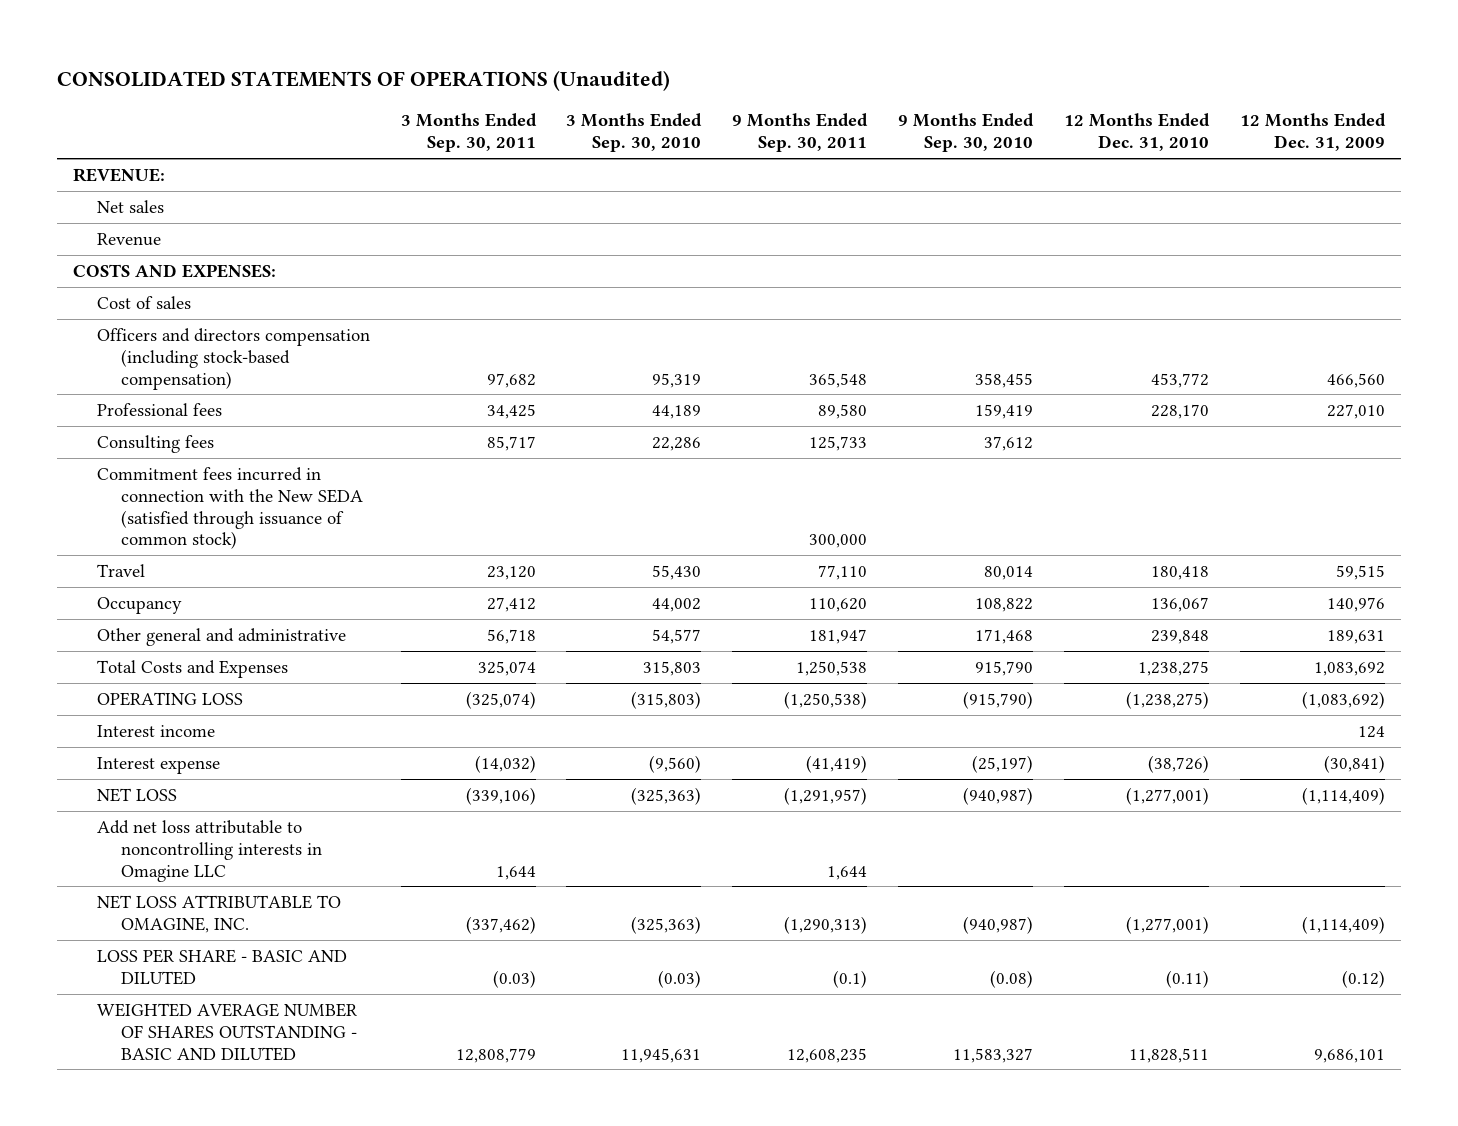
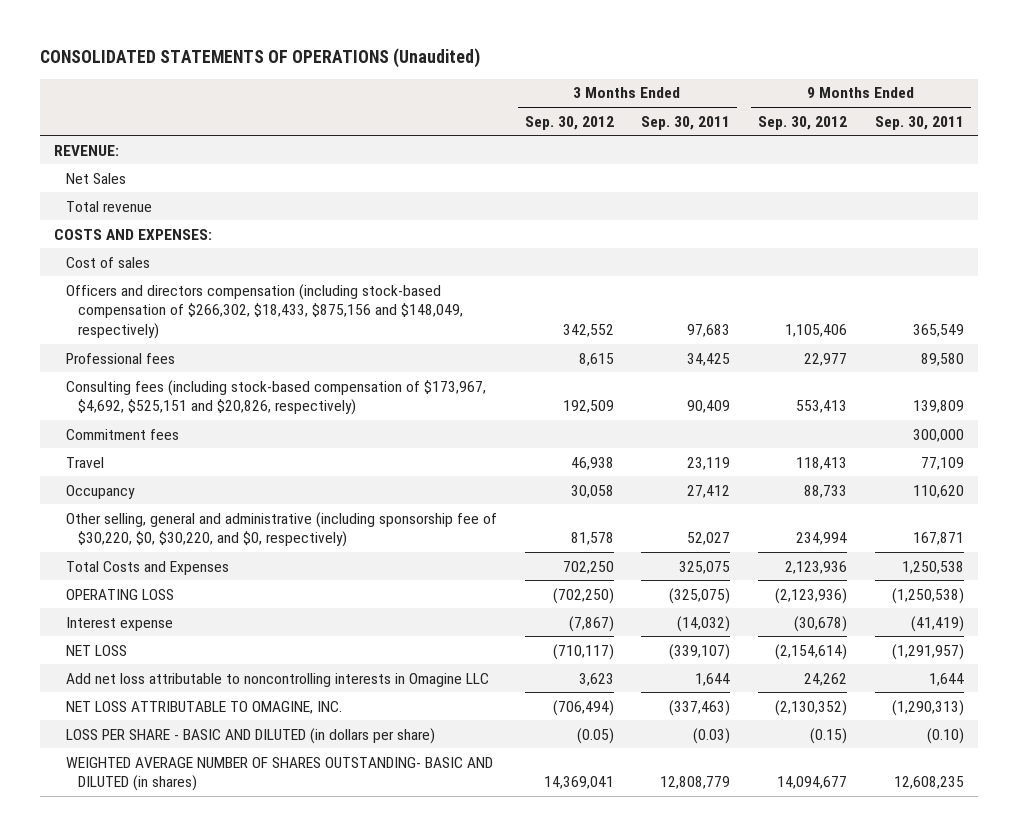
[566,113,703,153] 3 Months Ended Sep. 30, 2010 -> none
[898,113,1035,153] 9 Months Ended Sep. 30, 2010 -> none
[1064,113,1211,152] 12 Months Ended Dec. 31, 2010 -> none
[1240,113,1387,152] 12 Months Ended Dec. 31, 2009 -> none
none -> [524,115,614,130] Sep. 30, 2012
none -> [758,115,848,130] Sep. 30, 2012
[96,199,164,213] Net sales -> [65,172,126,184] Net Sales
[96,232,161,246] Revenue -> [65,200,152,212] Total revenue
[96,327,370,390] Officers and directors compensation (including stock-based compensation) -> [65,283,463,339] Officers and directors compensation (including stock-based compensation of $266,302, $18,433, $875,156 and $148,049, respectively)
[486,372,536,388] 97,682 -> [687,323,731,337] 97,683
[809,372,868,388] 365,548 -> [912,323,964,337] 365,549
[96,434,214,453] Consulting fees -> none
[96,466,363,550] Commitment fees incurred in connection with the New SEDA (satisfied through issuance of common stock) -> none
none -> [65,379,486,416] Consulting fees (including stock-based compensation of $173,967, $4,692, $525,151 and $20,826, respectively)
none -> [65,428,179,440] Commitment fees
[486,565,536,580] 23,120 -> [687,456,731,470] 23,119
[818,564,868,580] 77,110 -> [920,456,964,470] 77,109
[96,627,346,646] Other general and administrative -> none
[96,724,215,737] Interest income -> none
none -> [65,511,497,548] Other selling, general and administrative (including sponsorship fee of $30,220, $0, $30,220, and $0, respectively)
[477,660,536,676] 325,074 -> [679,560,731,574] 325,075
[465,690,536,709] (325,074) -> [669,587,731,604] (325,075)
[465,786,536,805] (339,106) -> [669,643,731,660] (339,107)
[465,915,536,934] (337,462) -> [669,699,731,716] (337,463)
[96,948,347,985] LOSS PER SHARE - BASIC AND DILUTED -> [65,727,435,744] LOSS PER SHARE - BASIC AND DILUTED (in dollars per share)
[833,969,868,988] (0.1) -> [926,727,964,744] (0.10)
[96,1002,357,1061] WEIGHTED AVERAGE NUMBER OF SHARES OUTSTANDING - BASIC AND DILUTED -> [65,756,493,792] WEIGHTED AVERAGE NUMBER OF SHARES OUTSTANDING- BASIC AND DILUTED (in shares)

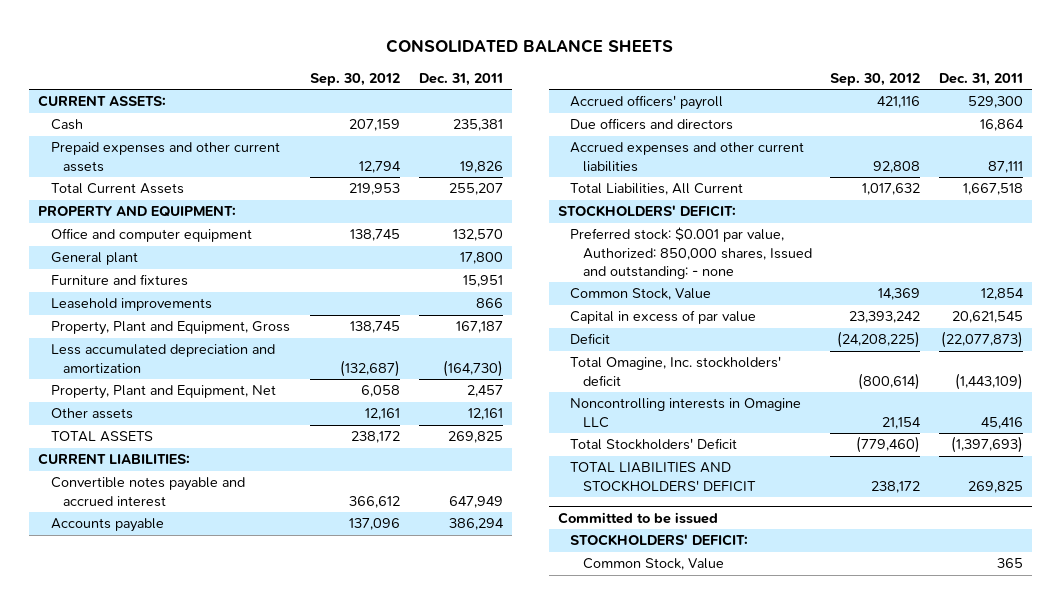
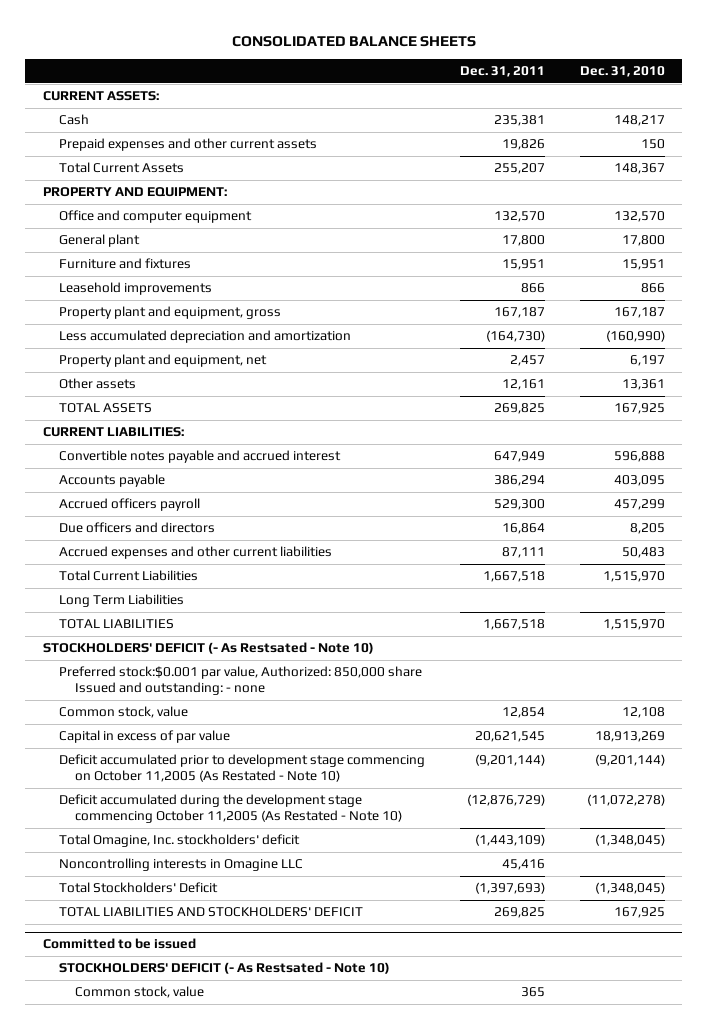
[310,72,401,86] Sep. 30, 2012 -> none
none -> [579,66,665,78] Dec. 31, 2010
[50,321,290,336] Property, Plant and Equipment, Gross -> [58,306,281,320] Property plant and equipment, gross
[50,385,276,400] Property, Plant and Equipment, Net -> [58,354,267,368] Property plant and equipment, net
[570,95,724,111] Accrued officers' payroll -> [58,498,200,512] Accrued officers payroll
[558,205,737,218] STOCKHOLDERS' DEFICIT: -> none
[570,183,744,196] Total Liabilities, All Current -> [58,570,198,582] Total Current Liabilities
none -> [58,594,184,608] Long Term Liabilities
none -> [58,619,174,630] TOTAL LIABILITIES
none -> [42,642,374,655] STOCKHOLDERS' DEFICIT (- As Restsated - Note 10)
[570,227,812,279] Preferred stock: $0.001 par value, Authorized: 850,000 shares, Issued and outstanding: - none -> [58,666,422,696] Preferred stock:$0.001 par value, Authorized: 850,000 share Issued and outstanding: - none
[570,288,712,301] Common Stock, Value -> [58,706,188,719] Common stock, value
[570,333,611,345] Deficit -> none
none -> [58,754,425,783] Deficit accumulated prior to development stage commencing on October 11,2005 (As Restated - Note 10)
none -> [58,794,402,824] Deficit accumulated during the development stage commencing October 11,2005 (As Restated - Note 10)
[570,534,749,547] STOCKHOLDERS' DEFICIT: -> none
none -> [58,962,390,975] STOCKHOLDERS' DEFICIT (- As Restsated - Note 10)
[582,558,724,571] Common Stock, Value -> [74,986,204,999] Common stock, value

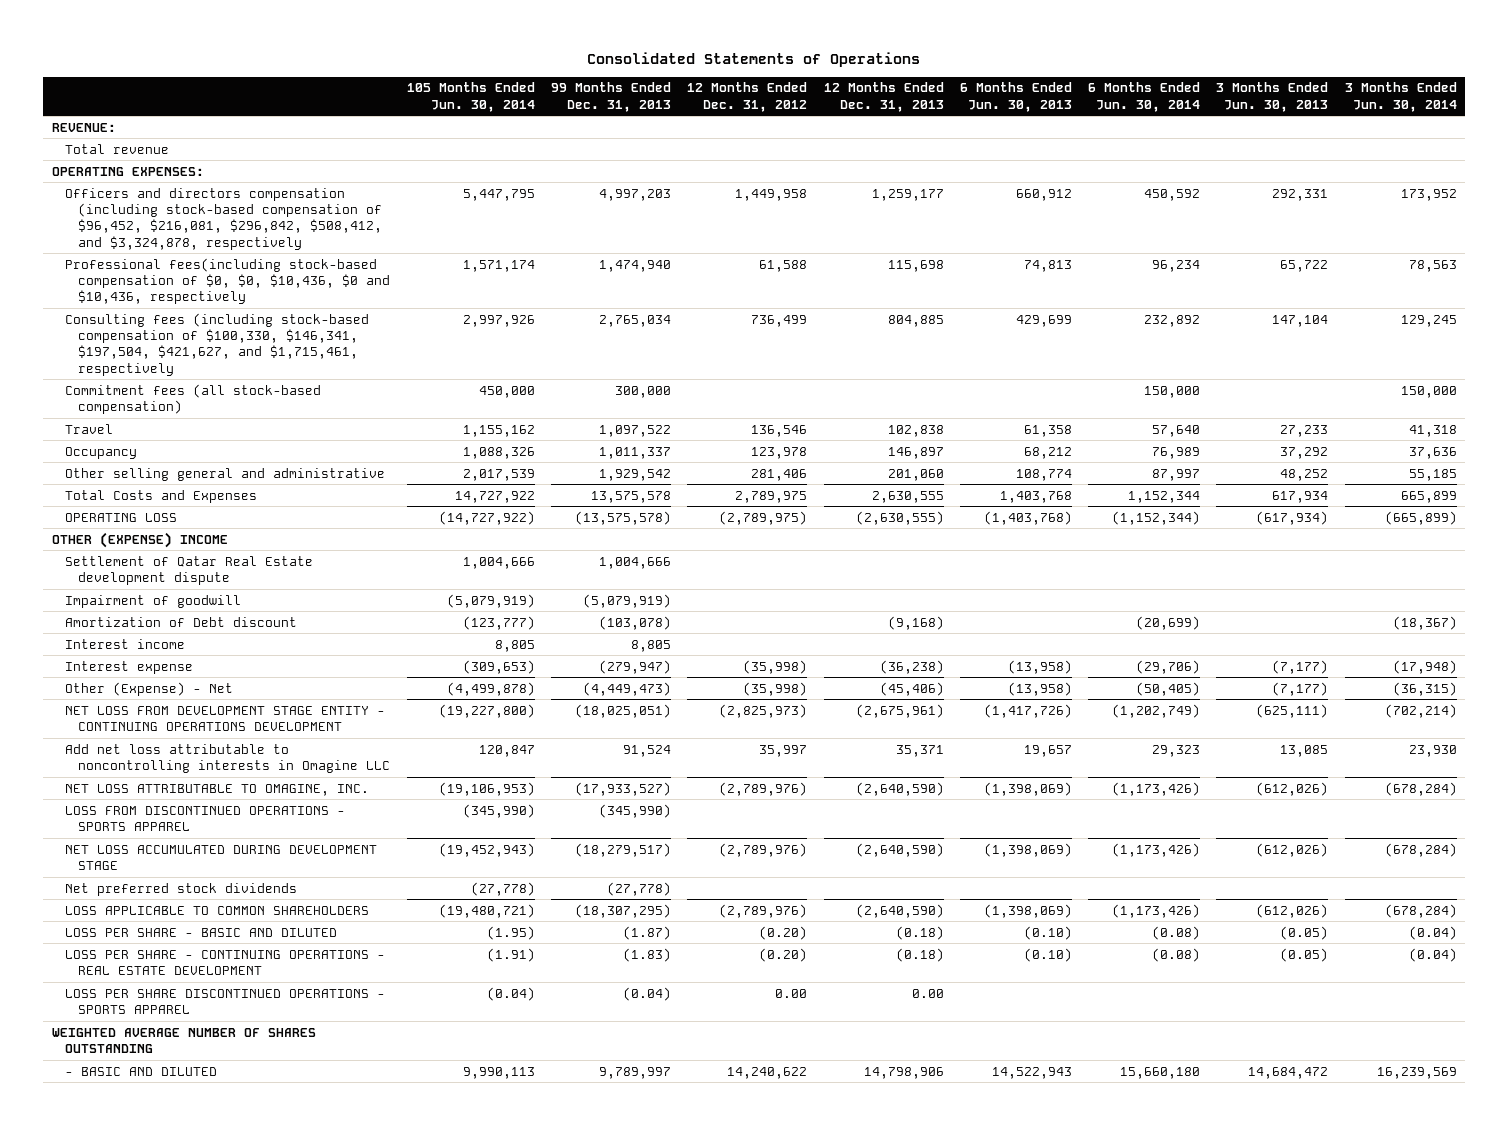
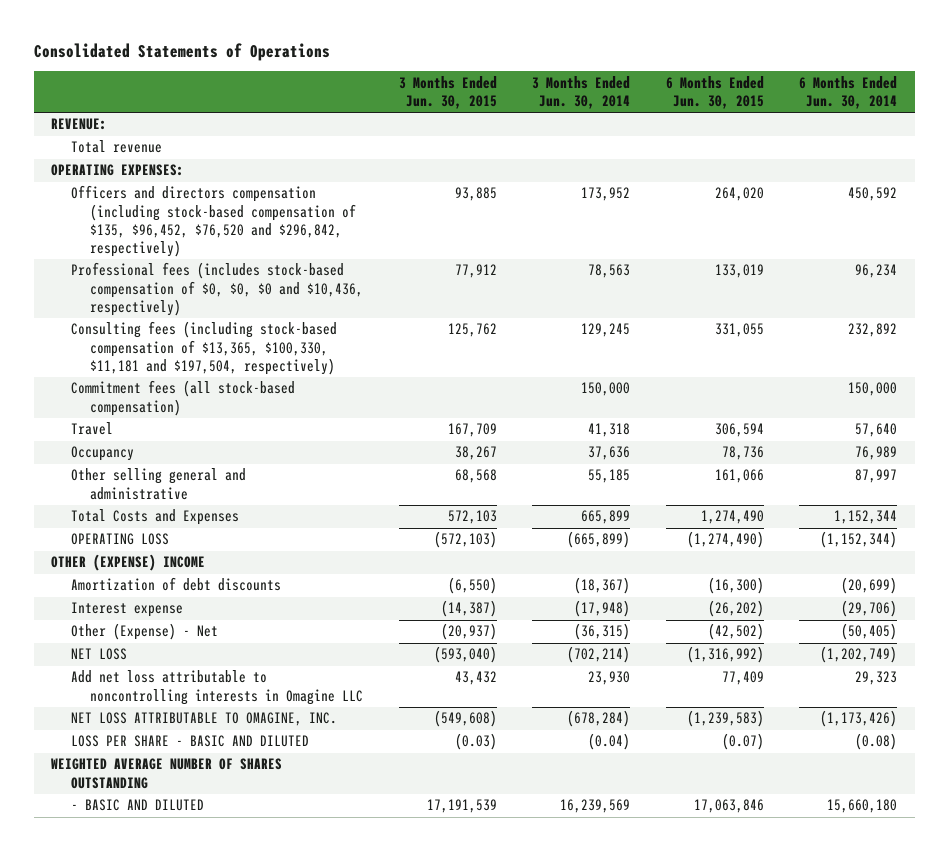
[406,82,535,112] 105 Months Ended Jun. 30, 2014 -> none
[550,82,671,112] 99 Months Ended Dec. 31, 2013 -> none
[687,82,808,112] 12 Months Ended Dec. 31, 2012 -> none
[823,82,944,112] 12 Months Ended Dec. 31, 2013 -> none
[959,82,1072,112] 6 Months Ended Jun. 30, 2013 -> none
[1216,82,1329,112] 3 Months Ended Jun. 30, 2013 -> none
none -> [398,75,497,110] 3 Months Ended Jun. 30, 2015
none -> [665,75,764,110] 6 Months Ended Jun. 30, 2015
[64,187,383,250] Officers and directors compensation (including stock-based compensation of $96,452, $216,081, $296,842, $508,412, and $3,324,878, respectively -> [70,185,357,257] Officers and directors compensation (including stock-based compensation of $135, $96,452, $76,520 and $296,842, respectively)
[64,257,391,305] Professional fees(including stock-based compensation of $0, $0, $10,436, $0 and $10,436, respectively -> [70,262,364,316] Professional fees (includes stock-based compensation of $0, $0, $0 and $10,436, respectively)
[64,312,369,376] Consulting fees (including stock-based compensation of $100,330, $146,341, $197,504, $421,627, and $1,715,461, respectively -> [70,321,337,375] Consulting fees (including stock-based compensation of $13,365, $100,330, $11,181 and $197,504, respectively)
[64,555,313,586] Settlement of Qatar Real Estate development dispute -> none
[64,594,241,608] Impairment of goodwill -> none
[64,638,185,649] Interest income -> none
[64,616,297,627] Amortization of Debt discount -> [70,577,281,592] Amortization of debt discounts
[64,705,385,732] NET LOSS FROM DEVELOPMENT STAGE ENTITY - CONTINUING OPERATIONS DEVELOPMENT -> [70,648,127,661] NET LOSS
[64,805,345,832] LOSS FROM DISCONTINUED OPERATIONS - SPORTS APPAREL -> none
[64,844,377,871] NET LOSS ACCUMULATED DURING DEVELOPMENT STAGE -> none
[64,882,297,896] Net preferred stock dividends -> none
[64,905,369,915] LOSS APPLICABLE TO COMMON SHAREHOLDERS -> none
[64,949,385,976] LOSS PER SHARE - CONTINUING OPERATIONS - REAL ESTATE DEVELOPMENT -> none
[64,988,385,1015] LOSS PER SHARE DISCONTINUED OPERATIONS - SPORTS APPAREL -> none

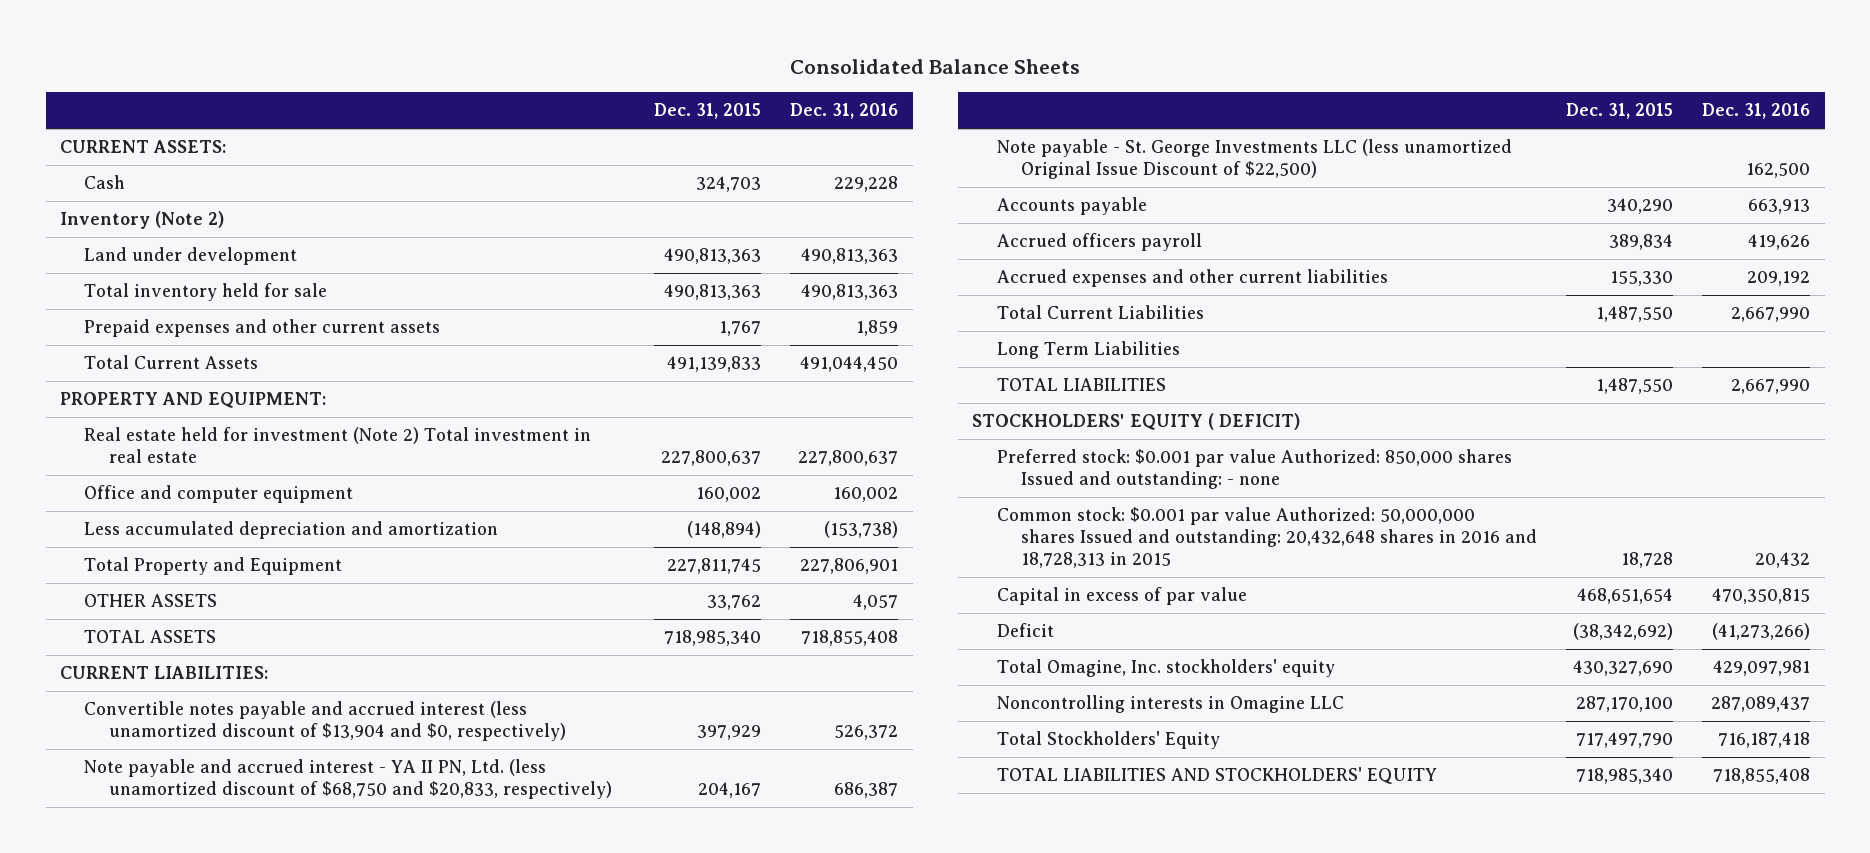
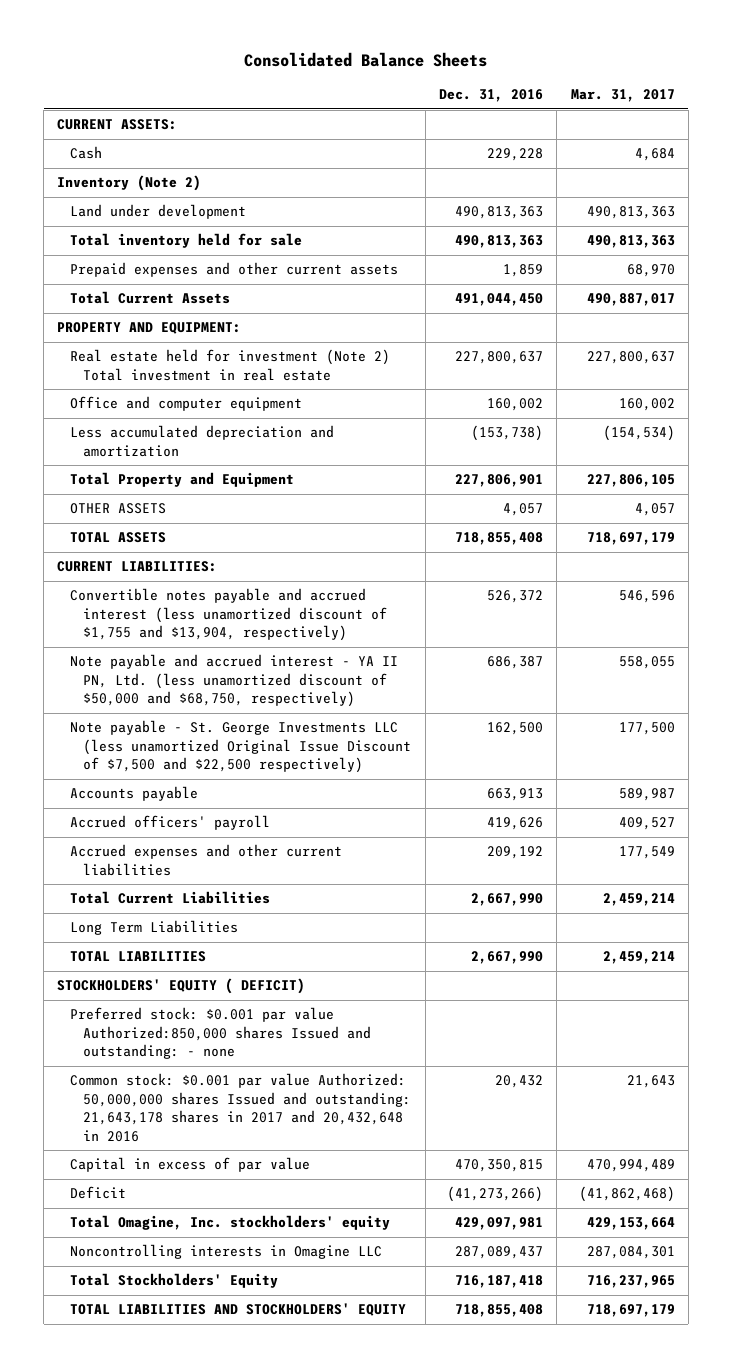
[653,103,761,120] Dec. 31, 2015 -> none
none -> [570,89,675,103] Mar. 31, 2017
[84,701,566,742] Convertible notes payable and accrued interest (less unamortized discount of $13,904 and $0, respectively) -> [70,588,388,642] Convertible notes payable and accrued interest (less unamortized discount of $1,755 and $13,904, respectively)
[84,759,612,800] Note payable and accrued interest - YA II PN, Ltd. (less unamortized discount of $68,750 and $20,833, respectively) -> [70,654,399,708] Note payable and accrued interest - YA II PN, Ltd. (less unamortized discount of $50,000 and $68,750, respectively)
[996,139,1512,180] Note payable - St. George Investments LLC (less unamortized Original Issue Discount of $22,500) -> [70,720,412,774] Note payable - St. George Investments LLC (less unamortized Original Issue Discount of $7,500 and $22,500 respectively)
[996,233,1202,252] Accrued officers payroll -> [70,815,271,831] Accrued officers' payroll
[996,449,1512,490] Preferred stock: $0.001 par value Authorized: 850,000 shares Issued and outstanding: - none -> [70,1007,372,1060] Preferred stock: $0.001 par value Authorized:850,000 shares Issued and outstanding: - none
[996,507,1537,569] Common stock: $0.001 par value Authorized: 50,000,000 shares Issued and outstanding: 20,432,648 shares in 2016 and 18,728,313 in 2015 -> [70,1073,412,1142] Common stock: $0.001 par value Authorized: 50,000,000 shares Issued and outstanding: 21,643,178 shares in 2017 and 20,432,648 in 2016

